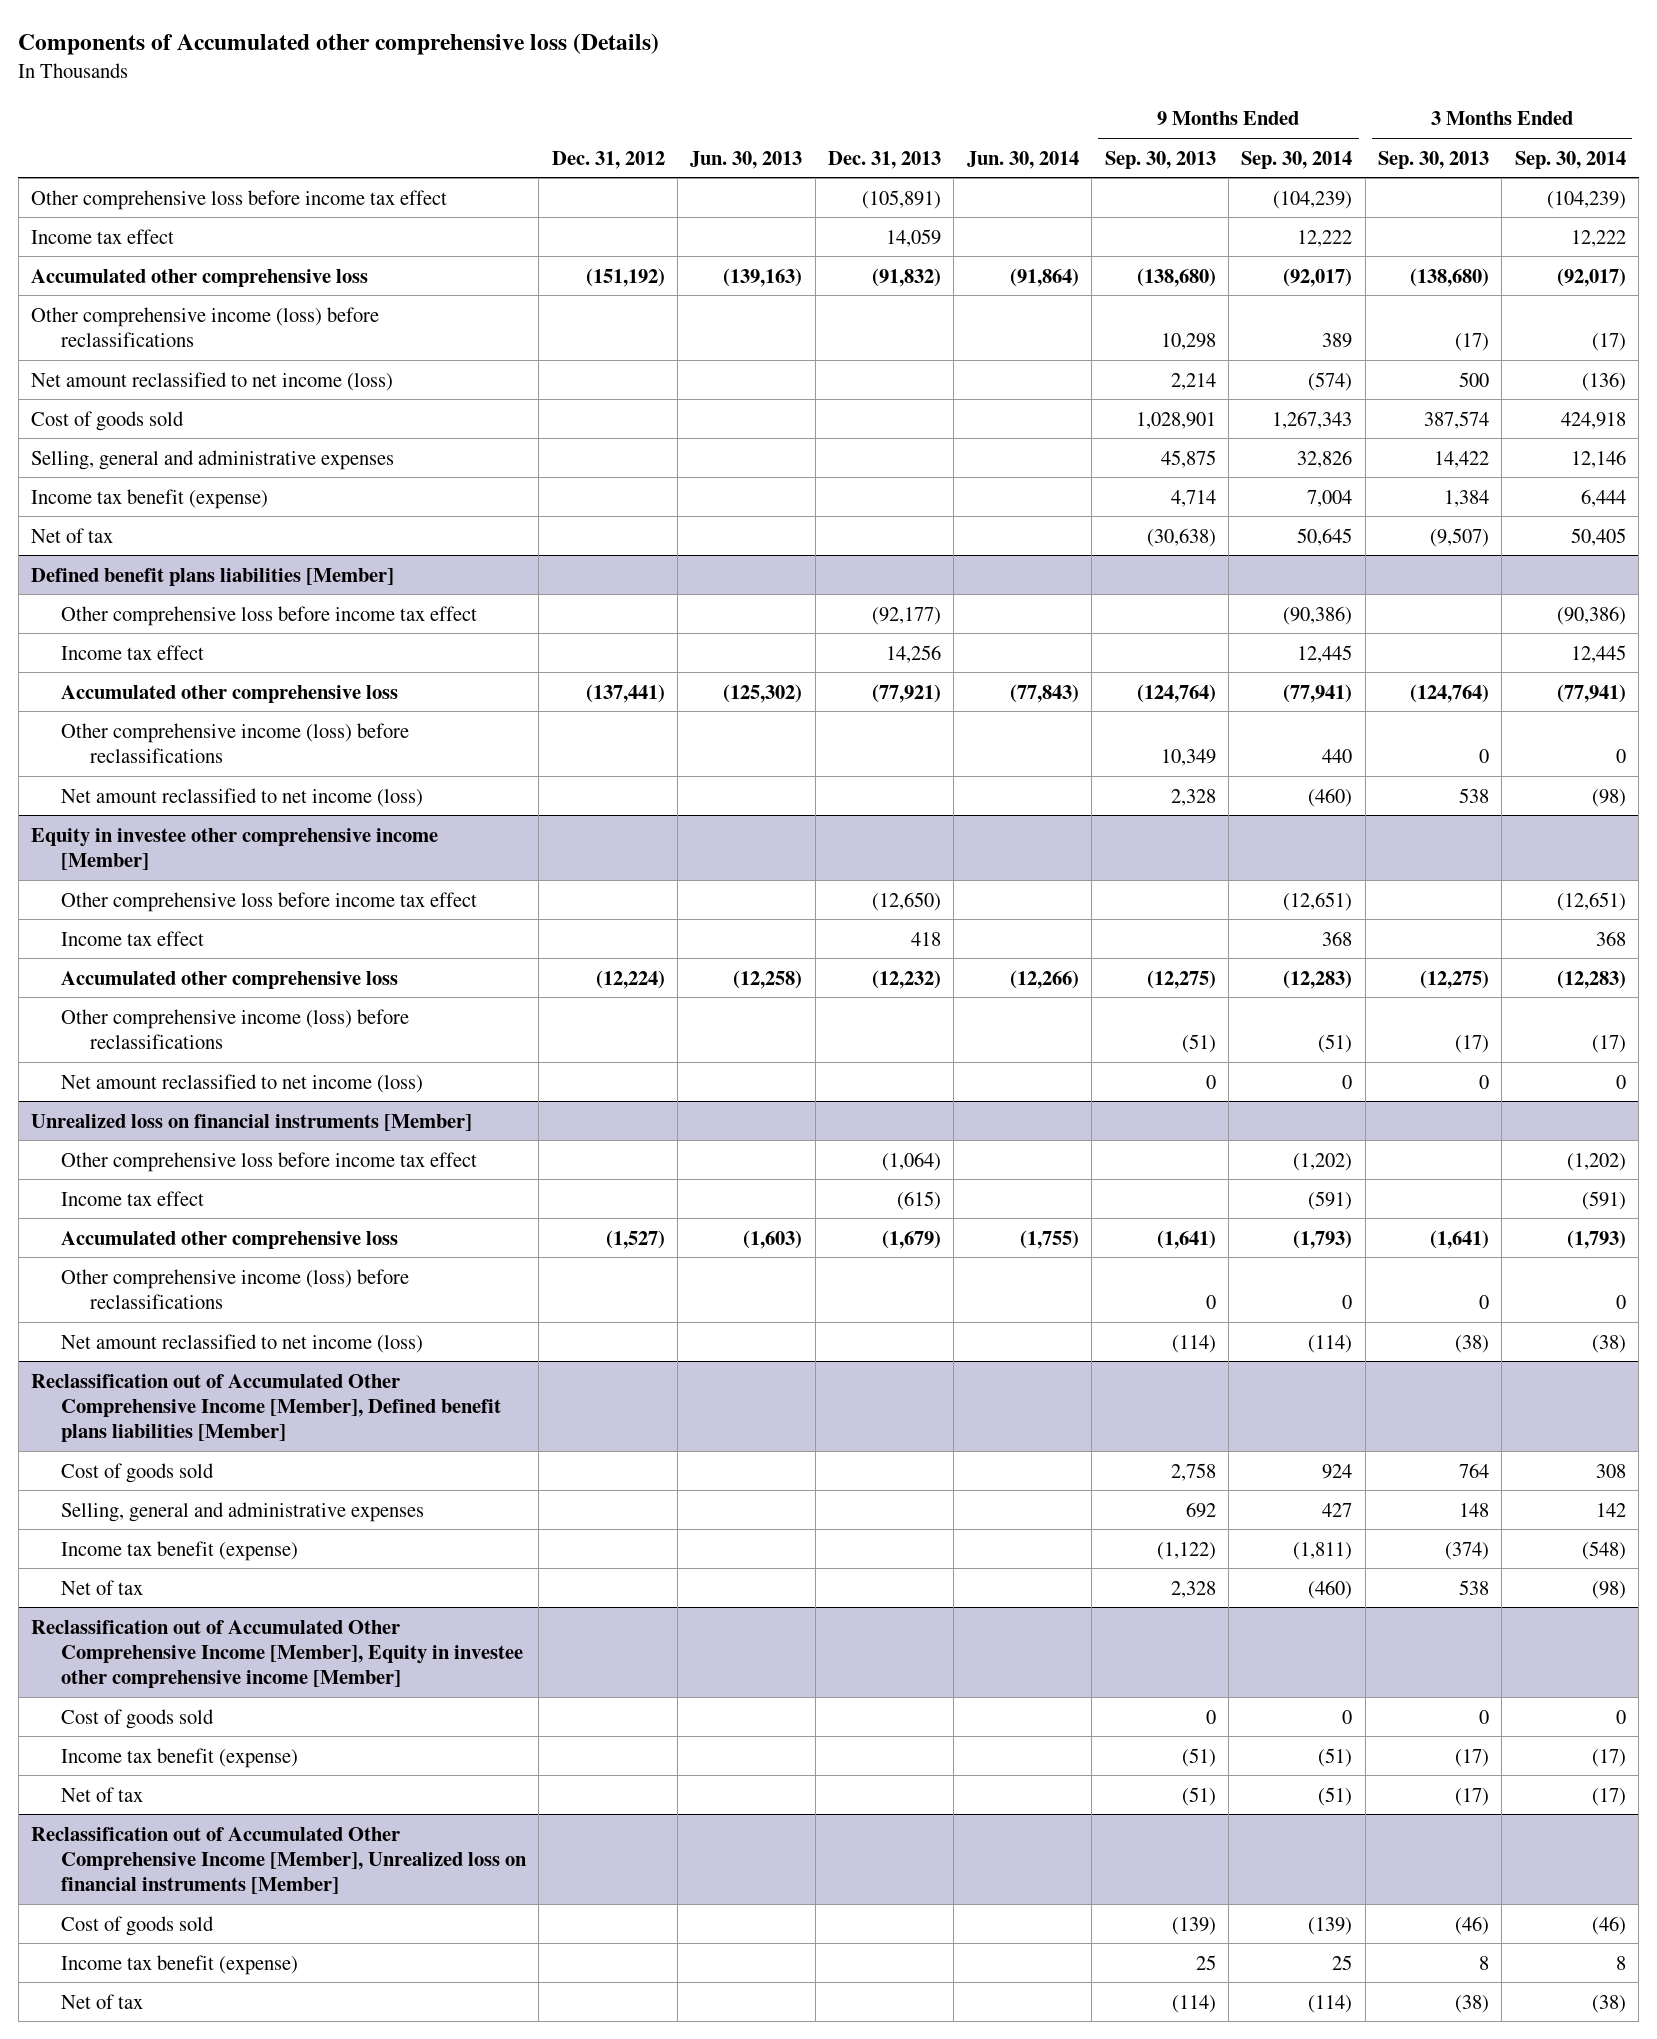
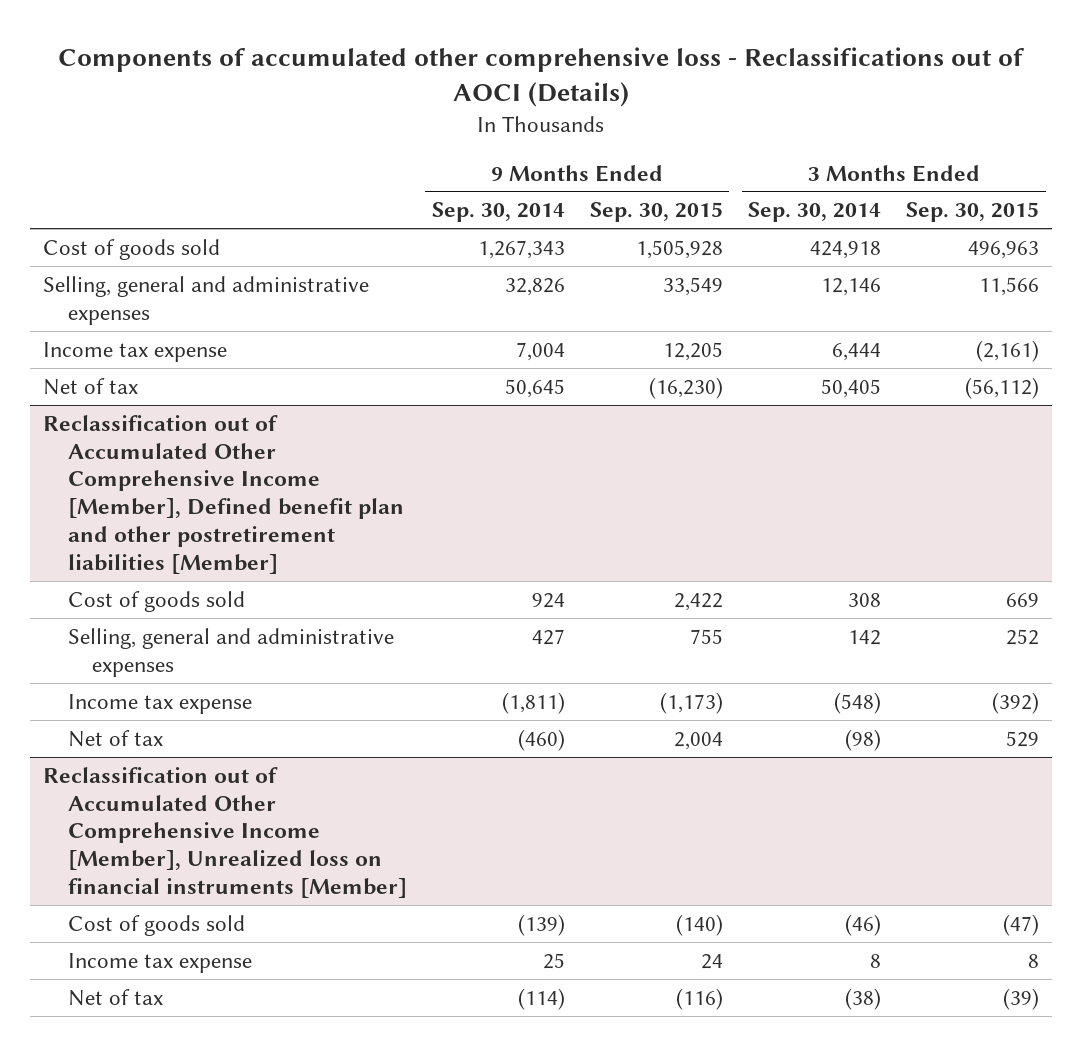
[18,33,660,56] Components of Accumulated other comprehensive loss (Details) -> [58,46,1026,108] Components of accumulated other comprehensive loss - Reclassifications out of AOCI (Details)
[551,150,665,169] Dec. 31, 2012 -> none
[690,150,803,169] Jun. 30, 2013 -> none
[828,150,942,169] Dec. 31, 2013 -> none
[966,150,1079,169] Jun. 30, 2014 -> none
[1104,150,1216,169] Sep. 30, 2013 -> none
[1378,150,1490,169] Sep. 30, 2013 -> none
none -> [589,202,723,223] Sep. 30, 2015
none -> [906,202,1040,223] Sep. 30, 2015
[31,189,448,210] Other comprehensive loss before income tax effect -> none
[31,228,175,244] Income tax effect -> none
[31,268,369,287] Accumulated other comprehensive loss -> none
[31,306,380,347] Other comprehensive income (loss) before reclassifications -> none
[31,371,394,391] Net amount reclassified to net income (loss) -> none
[31,488,269,509] Income tax benefit (expense) -> [42,341,227,362] Income tax expense
[31,567,395,586] Defined benefit plans liabilities [Member] -> none
[60,605,477,626] Other comprehensive loss before income tax effect -> none
[60,644,204,660] Income tax effect -> none
[60,684,398,703] Accumulated other comprehensive loss -> none
[60,722,409,763] Other comprehensive income (loss) before reclassifications -> none
[60,787,423,807] Net amount reclassified to net income (loss) -> none
[31,827,439,870] Equity in investee other comprehensive income [Member] -> none
[60,891,477,912] Other comprehensive loss before income tax effect -> none
[60,930,204,946] Income tax effect -> none
[60,970,398,989] Accumulated other comprehensive loss -> none
[60,1008,409,1049] Other comprehensive income (loss) before reclassifications -> none
[60,1073,423,1093] Net amount reclassified to net income (loss) -> none
[31,1113,473,1131] Unrealized loss on financial instruments [Member] -> none
[60,1151,477,1172] Other comprehensive loss before income tax effect -> none
[60,1190,204,1206] Income tax effect -> none
[60,1230,398,1249] Accumulated other comprehensive loss -> none
[60,1268,409,1309] Other comprehensive income (loss) before reclassifications -> none
[60,1333,423,1353] Net amount reclassified to net income (loss) -> none
[31,1373,501,1443] Reclassification out of Accumulated Other Comprehensive Income [Member], Defined benefit plans liabilities [Member] -> [42,414,404,574] Reclassification out of Accumulated Other Comprehensive Income [Member], Defined benefit plan and other postretirement liabilities [Member]
[60,1540,298,1561] Income tax benefit (expense) -> [67,693,252,714] Income tax expense
[31,1619,523,1689] Reclassification out of Accumulated Other Comprehensive Income [Member], Equity in investee other comprehensive income [Member] -> none
[60,1708,214,1729] Cost of goods sold -> none
[60,1747,298,1768] Income tax benefit (expense) -> none
[60,1786,143,1802] Net of tax -> none
[60,1954,298,1975] Income tax benefit (expense) -> [67,952,252,973] Income tax expense

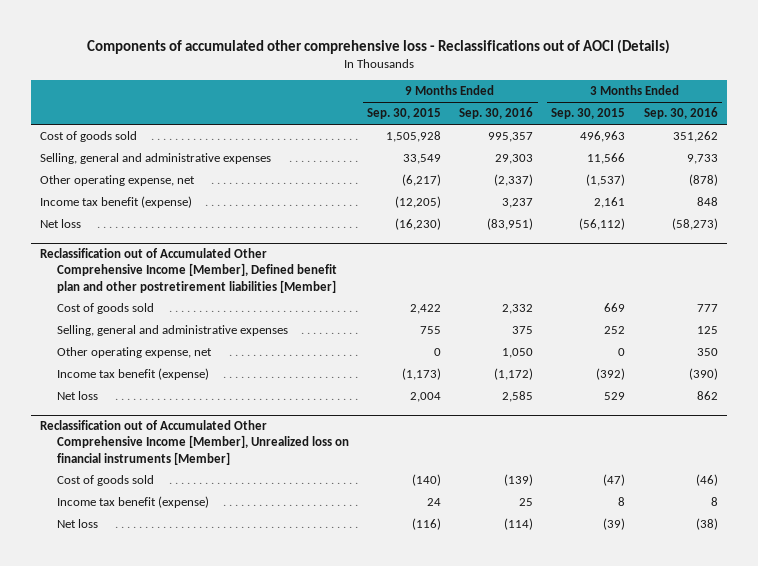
[431,202,565,223] Sep. 30, 2014 -> none
[748,202,882,223] Sep. 30, 2014 -> none
none -> [459,107,534,120] Sep. 30, 2016
none -> [643,107,718,120] Sep. 30, 2016
none -> [40,175,196,187] Other operating expense, net
[42,341,227,362] Income tax expense -> [40,196,193,209] Income tax benefit (expense)
[662,341,723,361] 12,205 -> [395,196,442,209] (12,205)
[976,339,1040,362] (2,161) -> [594,197,626,209] 2,161
[42,377,138,395] Net of tax -> [40,219,82,229] Net loss
none -> [56,347,212,359] Other operating expense, net
[67,693,252,714] Income tax expense -> [56,368,209,381] Income tax benefit (expense)
[67,729,163,747] Net of tax -> [56,391,98,401] Net loss
[67,952,252,973] Income tax expense -> [56,496,209,509] Income tax benefit (expense)
[67,988,163,1006] Net of tax -> [56,519,98,529] Net loss

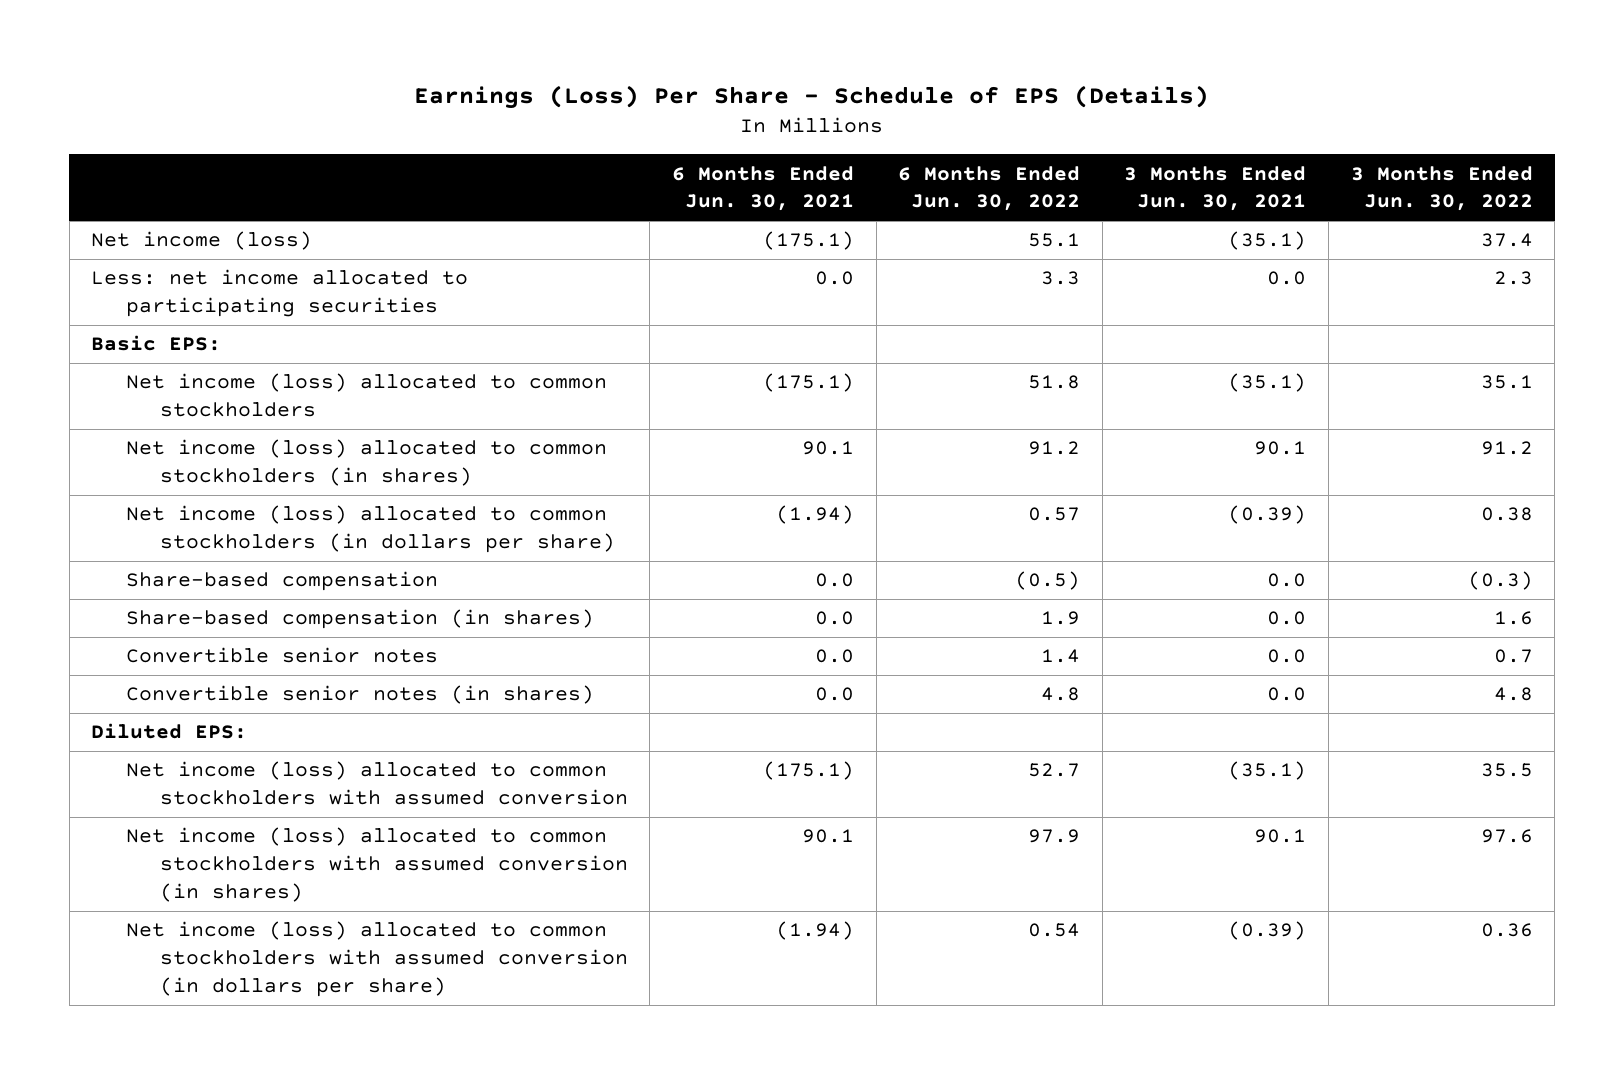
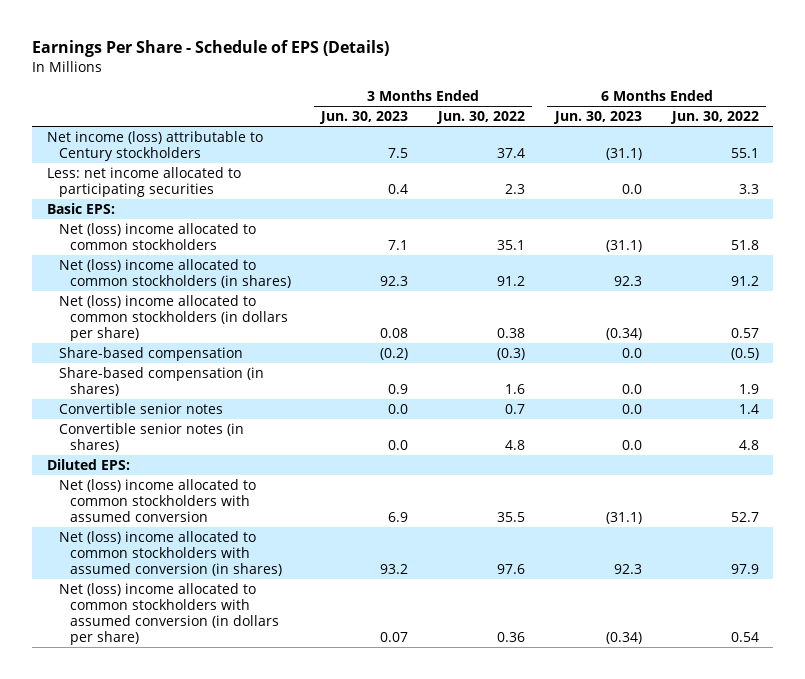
[414,84,1210,109] Earnings (Loss) Per Share - Schedule of EPS (Details) -> [32,40,390,58] Earnings Per Share - Schedule of EPS (Details)
[671,165,854,212] 6 Months Ended Jun. 30, 2021 -> none
[1124,165,1307,212] 3 Months Ended Jun. 30, 2021 -> none
none -> [319,111,409,125] Jun. 30, 2023
none -> [552,111,642,125] Jun. 30, 2023
[91,231,313,251] Net income (loss) -> [46,131,263,161] Net income (loss) attributable to Century stockholders
[125,373,607,418] Net income (loss) allocated to common stockholders -> [58,223,256,250] Net (loss) income allocated to common stockholders
[125,439,607,487] Net income (loss) allocated to common stockholders (in shares) -> [58,259,292,288] Net (loss) income allocated to common stockholders (in shares)
[125,505,615,554] Net income (loss) allocated to common stockholders (in dollars per share) -> [58,295,289,341] Net (loss) income allocated to common stockholders (in dollars per share)
[125,761,628,806] Net income (loss) allocated to common stockholders with assumed conversion -> [58,479,256,522] Net (loss) income allocated to common stockholders with assumed conversion
[125,827,628,903] Net income (loss) allocated to common stockholders with assumed conversion (in shares) -> [58,531,283,576] Net (loss) income allocated to common stockholders with assumed conversion (in shares)
[125,921,628,998] Net income (loss) allocated to common stockholders with assumed conversion (in dollars per share) -> [58,583,280,645] Net (loss) income allocated to common stockholders with assumed conversion (in dollars per share)

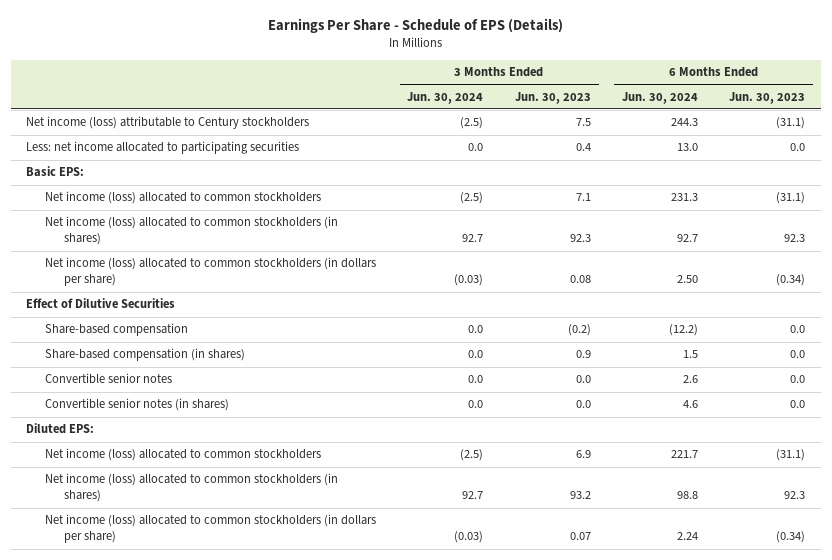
[435,111,525,125] Jun. 30, 2022 -> none
[669,111,759,125] Jun. 30, 2022 -> none
none -> [407,91,484,104] Jun. 30, 2024
none -> [622,91,699,104] Jun. 30, 2024
[58,223,256,250] Net (loss) income allocated to common stockholders -> [45,191,322,205] Net income (loss) allocated to common stockholders
[58,259,292,288] Net (loss) income allocated to common stockholders (in shares) -> [45,216,339,246] Net income (loss) allocated to common stockholders (in shares)
[58,295,289,341] Net (loss) income allocated to common stockholders (in dollars per share) -> [45,257,377,287] Net income (loss) allocated to common stockholders (in dollars per share)
none -> [26,298,176,309] Effect of Dilutive Securities
[58,479,256,522] Net (loss) income allocated to common stockholders with assumed conversion -> [45,448,322,462] Net income (loss) allocated to common stockholders
[58,531,283,576] Net (loss) income allocated to common stockholders with assumed conversion (in shares) -> [45,473,339,503] Net income (loss) allocated to common stockholders (in shares)
[58,583,280,645] Net (loss) income allocated to common stockholders with assumed conversion (in dollars per share) -> [45,514,377,544] Net income (loss) allocated to common stockholders (in dollars per share)

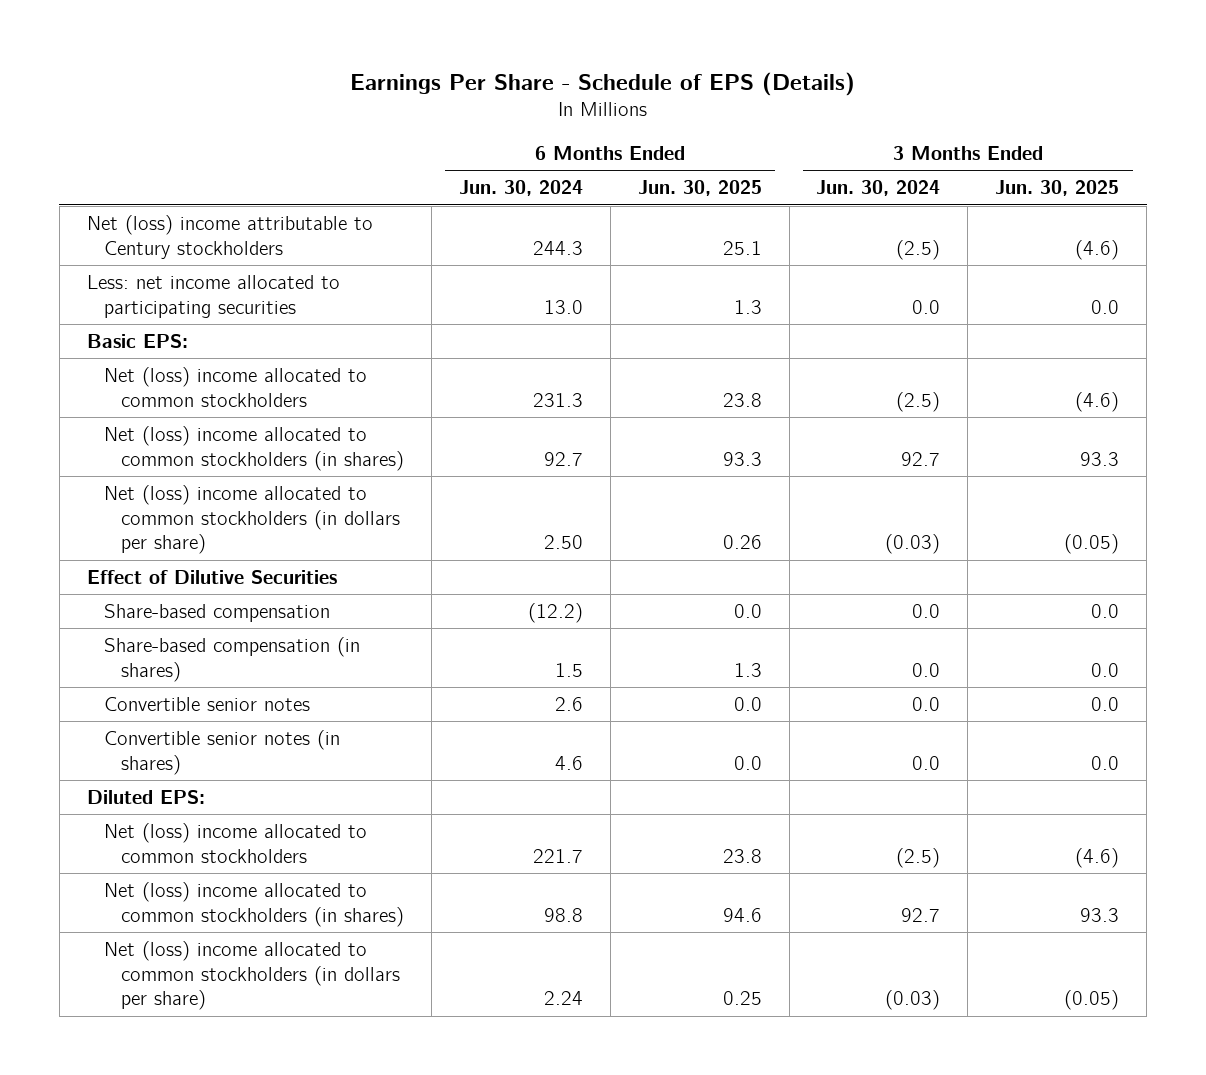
[514,91,591,104] Jun. 30, 2023 -> none
[729,91,806,104] Jun. 30, 2023 -> none
none -> [637,180,762,197] Jun. 30, 2025
none -> [995,180,1120,197] Jun. 30, 2025
[26,116,310,130] Net income (loss) attributable to Century stockholders -> [86,214,373,259] Net (loss) income attributable to Century stockholders
[45,191,322,205] Net income (loss) allocated to common stockholders -> [103,366,367,407] Net (loss) income allocated to common stockholders
[45,216,339,246] Net income (loss) allocated to common stockholders (in shares) -> [103,425,405,471] Net (loss) income allocated to common stockholders (in shares)
[45,257,377,287] Net income (loss) allocated to common stockholders (in dollars per share) -> [103,484,401,555] Net (loss) income allocated to common stockholders (in dollars per share)
[45,448,322,462] Net income (loss) allocated to common stockholders -> [103,822,367,863] Net (loss) income allocated to common stockholders
[45,473,339,503] Net income (loss) allocated to common stockholders (in shares) -> [103,881,405,927] Net (loss) income allocated to common stockholders (in shares)
[45,514,377,544] Net income (loss) allocated to common stockholders (in dollars per share) -> [103,940,401,1011] Net (loss) income allocated to common stockholders (in dollars per share)

